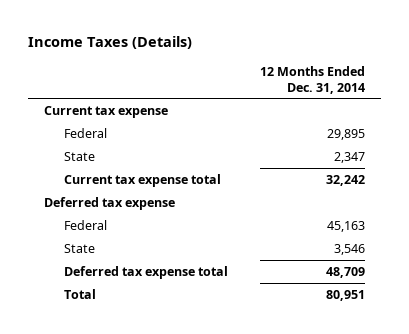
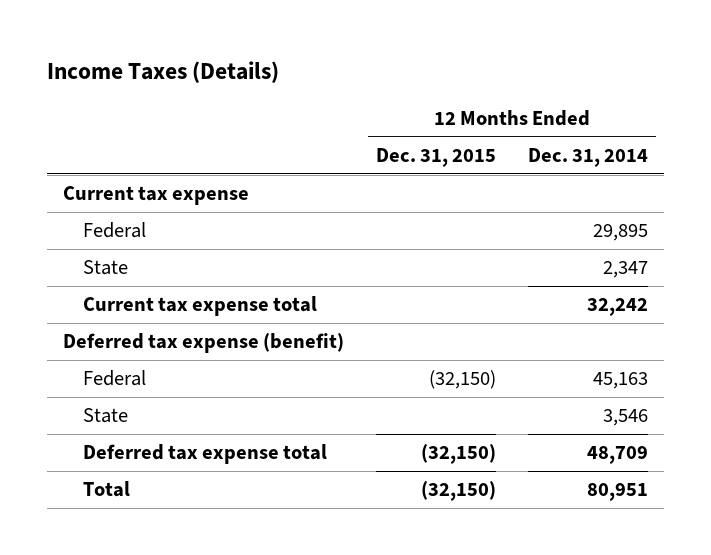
none -> [375,148,496,168] Dec. 31, 2015
[44,196,176,210] Deferred tax expense -> [62,333,344,354] Deferred tax expense (benefit)

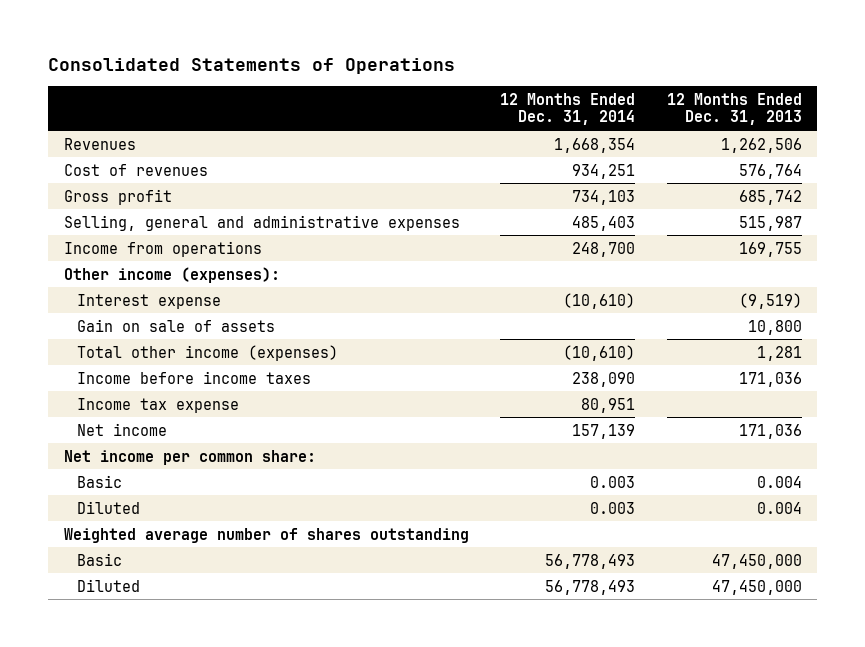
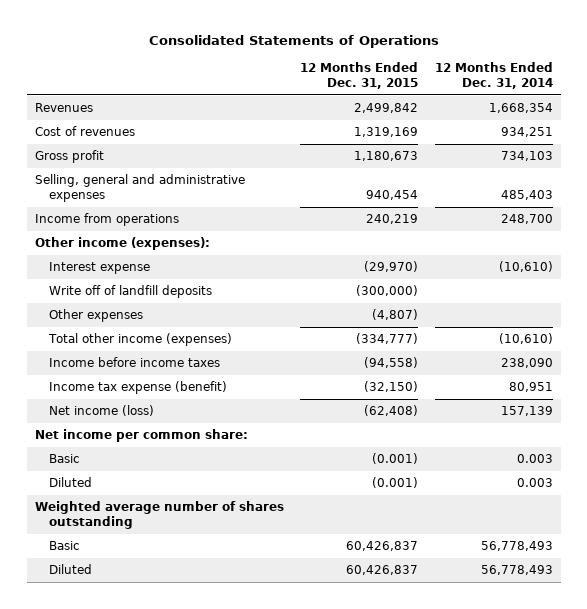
[666,92,802,126] 12 Months Ended Dec. 31, 2013 -> none
none -> [300,62,419,90] 12 Months Ended Dec. 31, 2015
[77,318,276,332] Gain on sale of assets -> none
none -> [48,285,212,299] Write off of landfill deposits
none -> [48,309,143,323] Other expenses
[77,397,240,413] Income tax expense -> [48,381,227,395] Income tax expense (benefit)
[77,422,168,436] Net income -> [48,405,154,417] Net income (loss)

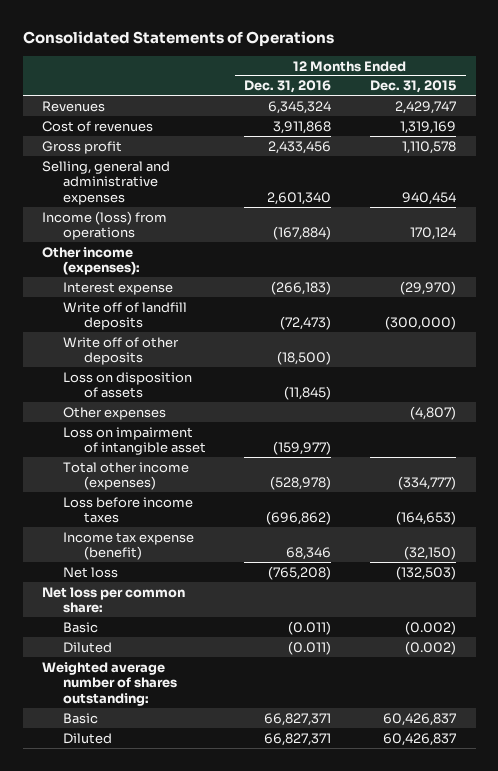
[434,62,553,90] 12 Months Ended Dec. 31, 2014 -> none
none -> [244,80,332,94] Dec. 31, 2016
[354,103,419,114] 2,499,842 -> [395,100,457,114] 2,429,747
[354,151,419,162] 1,180,673 -> [402,140,457,154] 1,110,578
[34,213,179,227] Income from operations -> [42,210,168,241] Income (loss) from operations
[366,214,419,225] 240,219 -> [410,227,457,241] 170,124
none -> [62,336,179,366] Write off of other deposits
none -> [62,371,192,399] Loss on disposition of assets
none -> [62,426,206,456] Loss on impairment of intangible asset
[48,357,220,368] Income before income taxes -> [62,496,193,524] Loss before income taxes
[364,357,419,369] (94,558) -> [396,511,457,526] (164,653)
[48,405,154,417] Net income (loss) -> [62,566,118,578] Net loss
[364,405,419,417] (62,408) -> [396,565,457,580] (132,503)
[34,429,248,443] Net income per common share: -> [42,586,186,614] Net loss per common share:
[372,453,419,465] (0.001) -> [405,620,457,635] (0.002)
[372,477,419,489] (0.001) -> [405,640,457,655] (0.002)
[34,501,284,529] Weighted average number of shares outstanding -> [42,661,177,707] Weighted average number of shares outstanding:

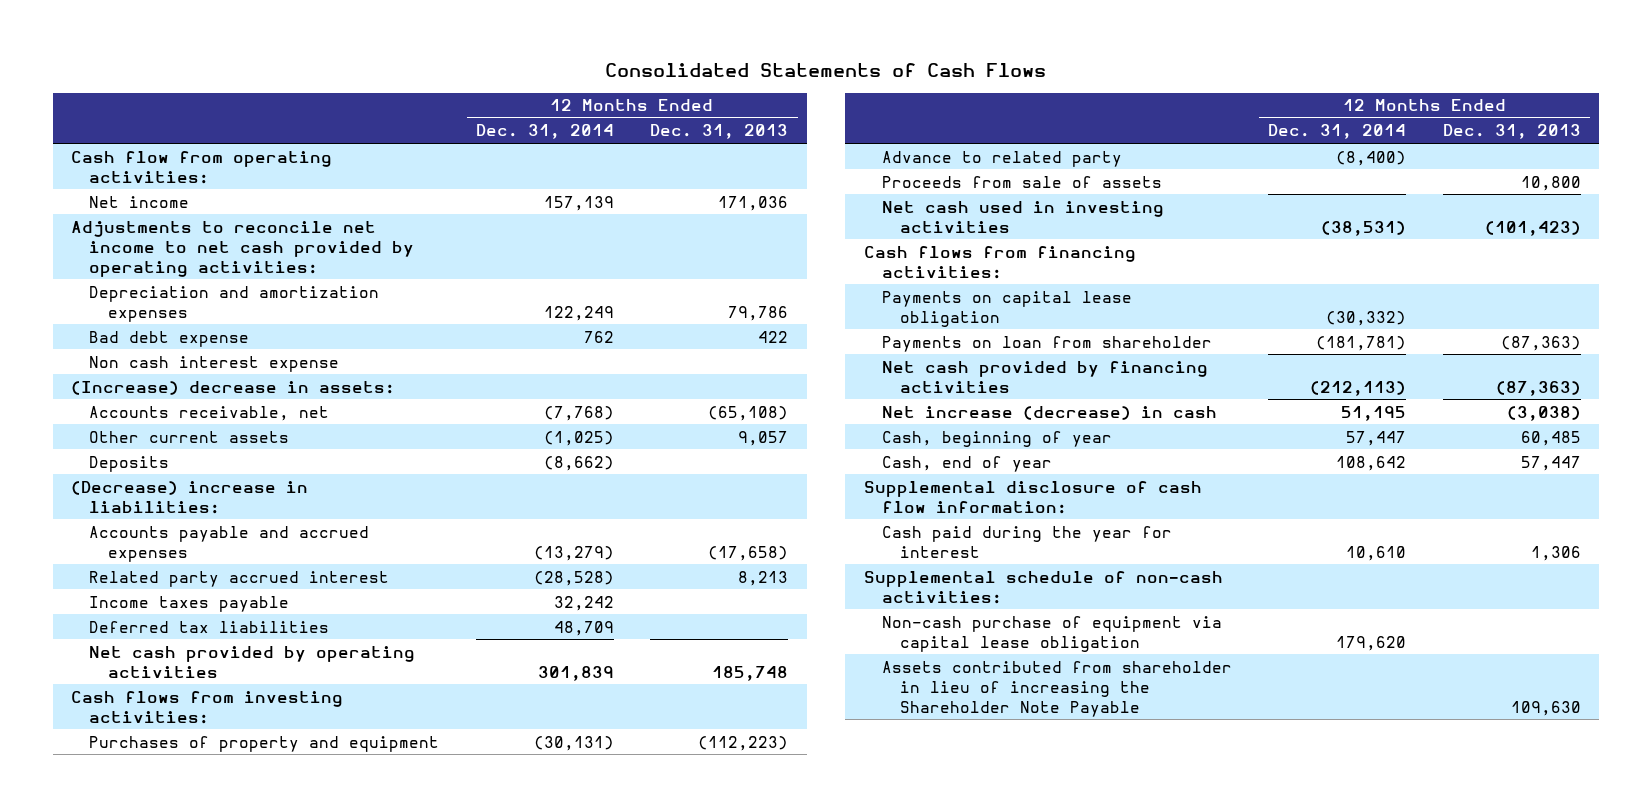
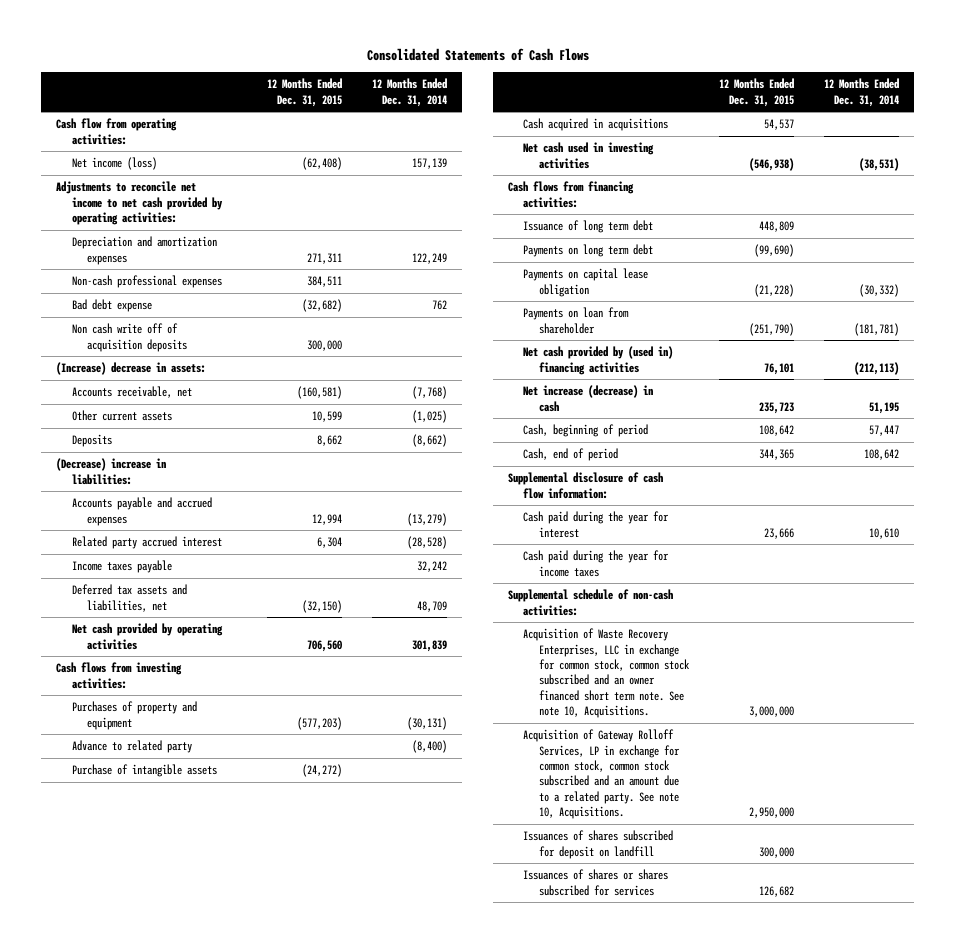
[650,124,789,140] Dec. 31, 2013 -> none
none -> [267,78,343,107] 12 Months Ended Dec. 31, 2015
[89,195,190,208] Net income -> [71,157,157,171] Net income (loss)
none -> [71,275,222,289] Non-cash professional expenses
[89,355,340,372] Non cash interest expense -> none
none -> [71,323,188,352] Non cash write off of acquisition deposits
[89,620,330,633] Deferred tax liabilities -> [71,584,187,612] Deferred tax assets and liabilities, net
[881,175,1162,188] Proceeds from sale of assets -> none
none -> [71,764,217,778] Purchase of intangible assets
none -> [523,118,669,132] Cash acquired in acquisitions
none -> [523,220,654,234] Issuance of long term debt
none -> [523,244,654,258] Payments on long term debt
[881,360,1208,393] Net cash provided by financing activities -> [523,346,674,375] Net cash provided by (used in) financing activities
[881,430,1112,447] Cash, beginning of year -> [523,424,649,438] Cash, beginning of period
[881,455,1052,472] Cash, end of year -> [523,448,619,462] Cash, end of period
none -> [523,550,670,577] Cash paid during the year for income taxes
[881,615,1222,652] Non-cash purchase of equipment via capital lease obligation -> none
[881,660,1232,717] Assets contributed from shareholder in lieu of increasing the Shareholder Note Payable -> none
none -> [523,628,690,718] Acquisition of Waste Recovery Enterprises, LLC in exchange for common stock, common stock subscribed and an owner financed short term note. See note 10, Acquisitions.
none -> [523,729,680,819] Acquisition of Gateway Rolloff Services, LP in exchange for common stock, common stock subscribed and an amount due to a related party. See note 10, Acquisitions.
none -> [523,830,674,859] Issuances of shares subscribed for deposit on landfill
none -> [523,869,669,896] Issuances of shares or shares subscribed for services

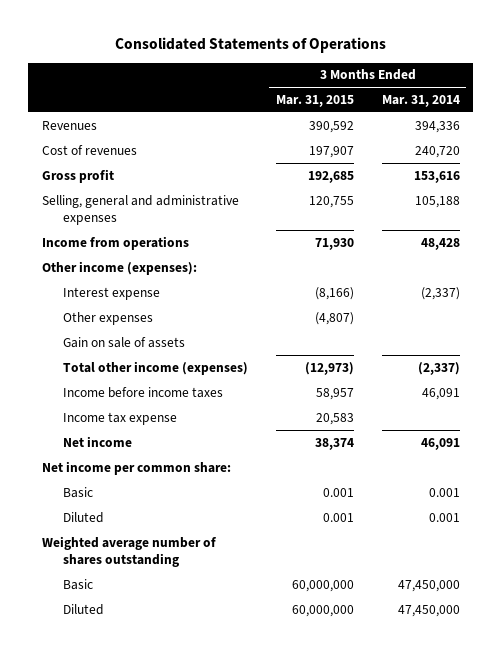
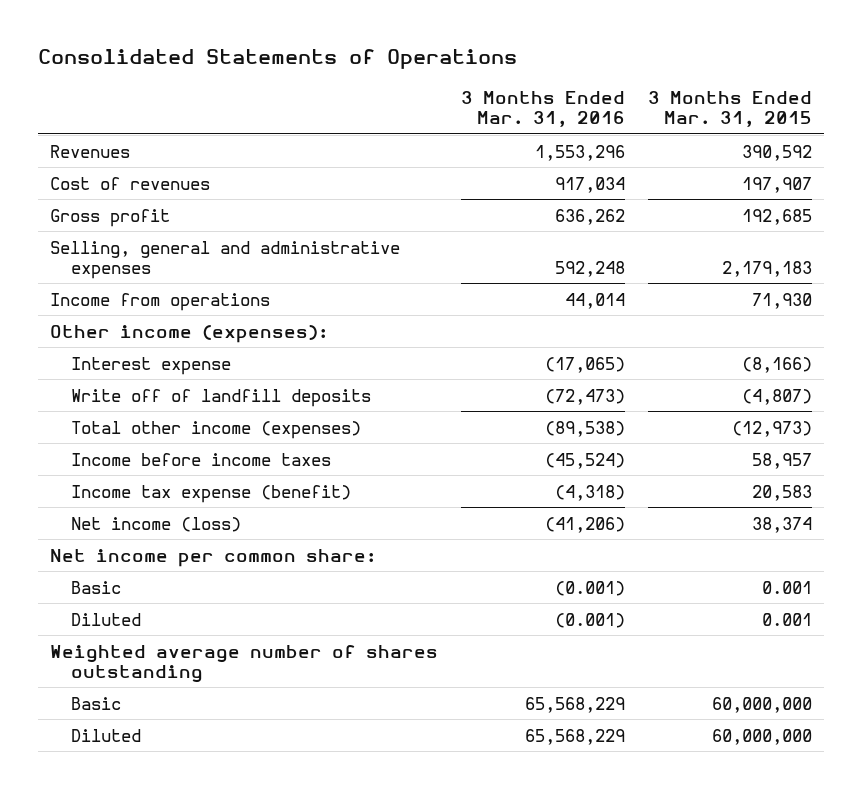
[381,94,460,107] Mar. 31, 2014 -> none
none -> [460,91,625,128] 3 Months Ended Mar. 31, 2016
[308,195,354,208] 120,755 -> [722,260,813,277] 2,179,183
[62,336,185,348] Gain on sale of assets -> none
[62,311,153,325] Other expenses -> [70,388,371,407] Write off of landfill deposits
[62,411,177,425] Income tax expense -> [70,484,351,503] Income tax expense (benefit)
[62,435,132,447] Net income -> [70,516,241,532] Net income (loss)

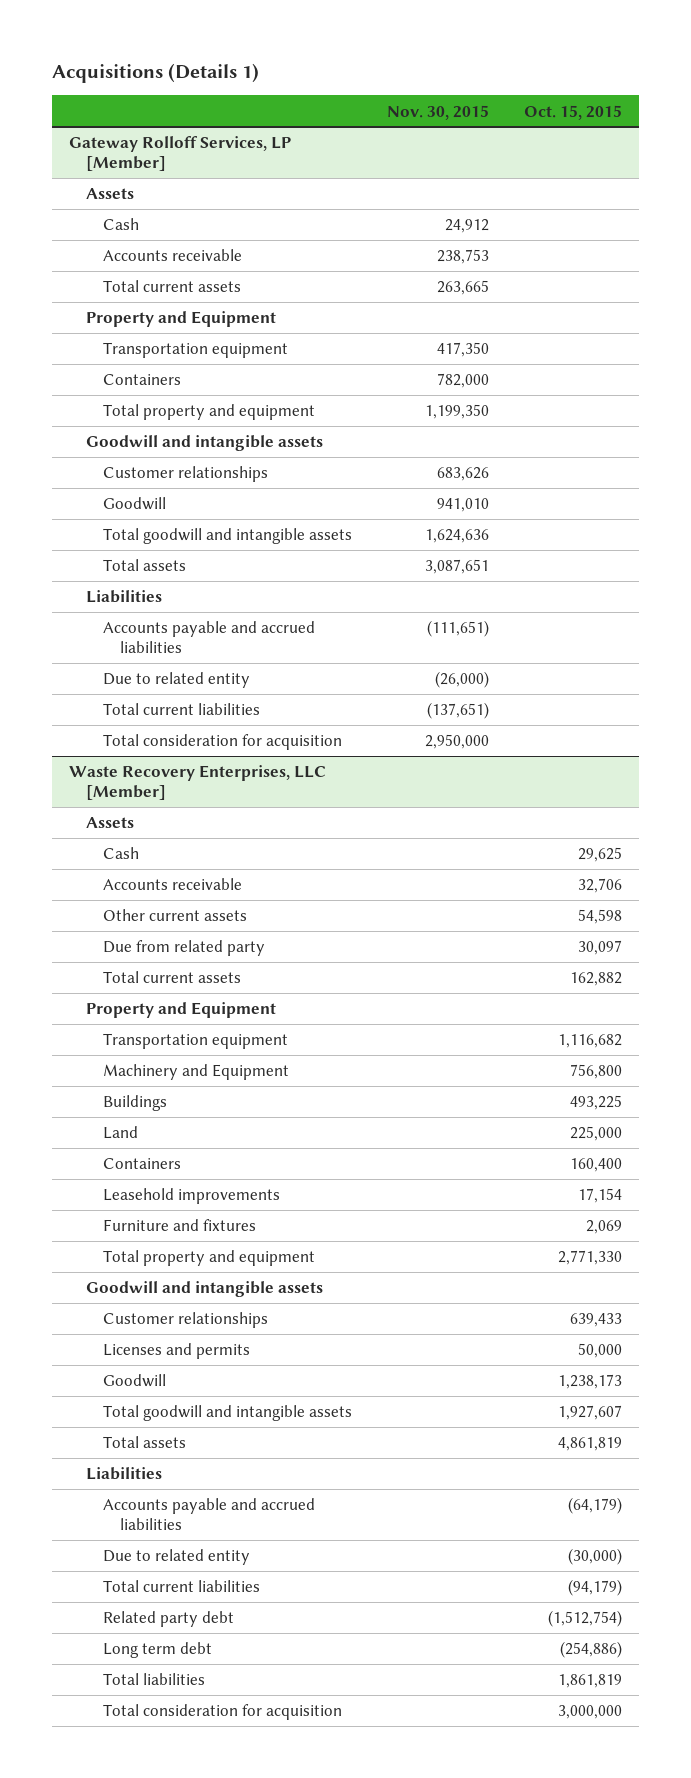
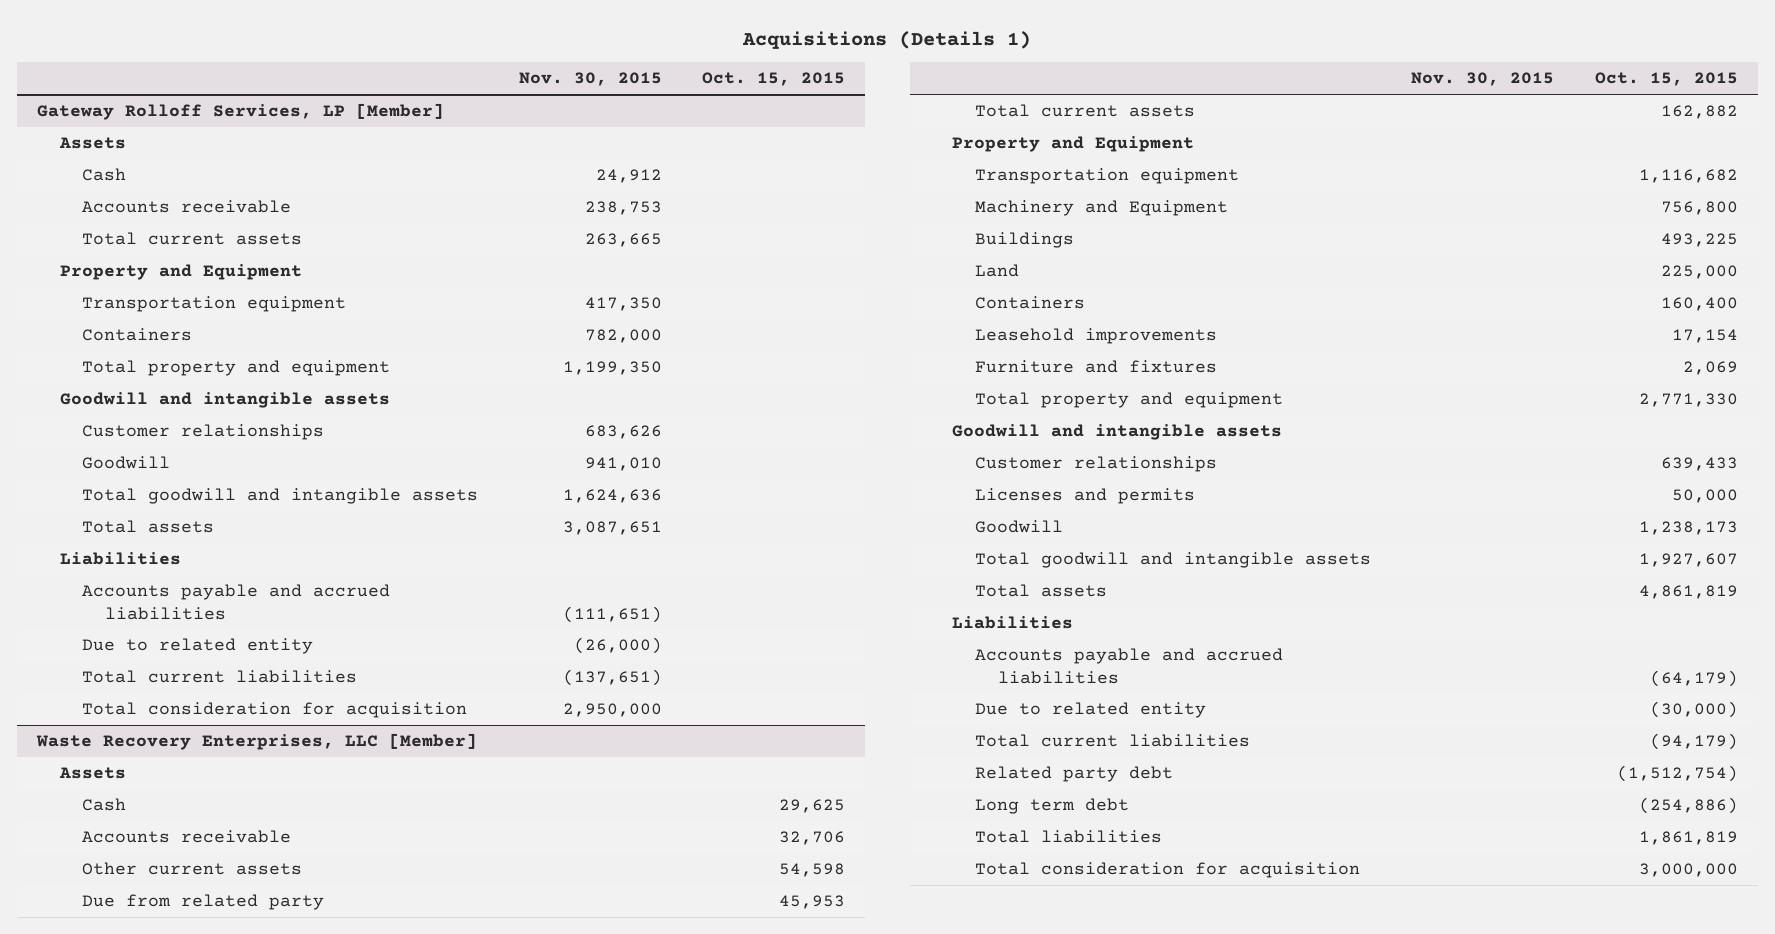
[577,940,622,956] 30,097 -> [778,895,845,910] 45,953

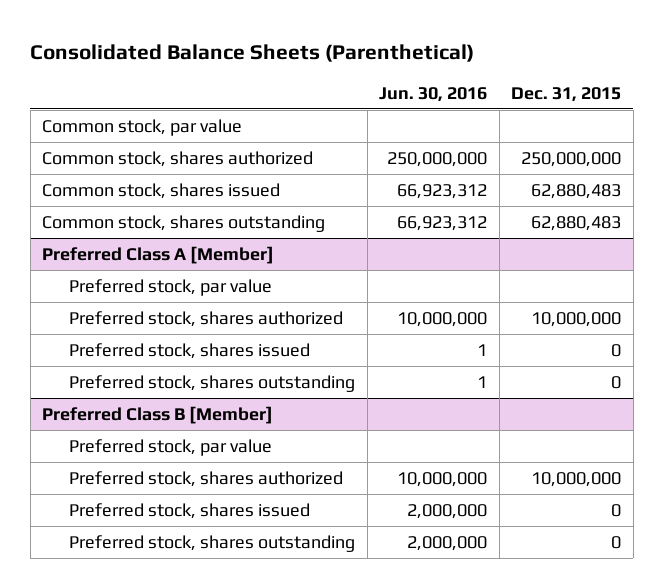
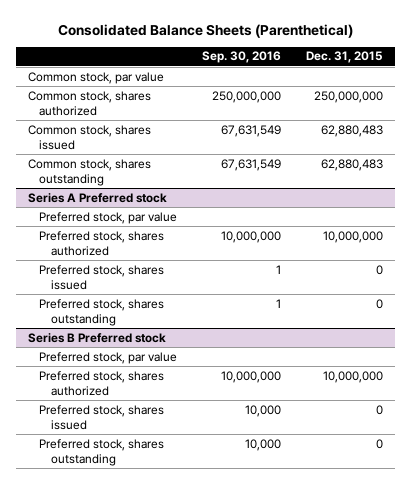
[379,86,488,102] Jun. 30, 2016 -> none
none -> [202,51,282,64] Sep. 30, 2016
[42,245,275,264] Preferred Class A [Member] -> [28,192,168,203] Series A Preferred stock
[42,405,274,424] Preferred Class B [Member] -> [28,332,167,343] Series B Preferred stock

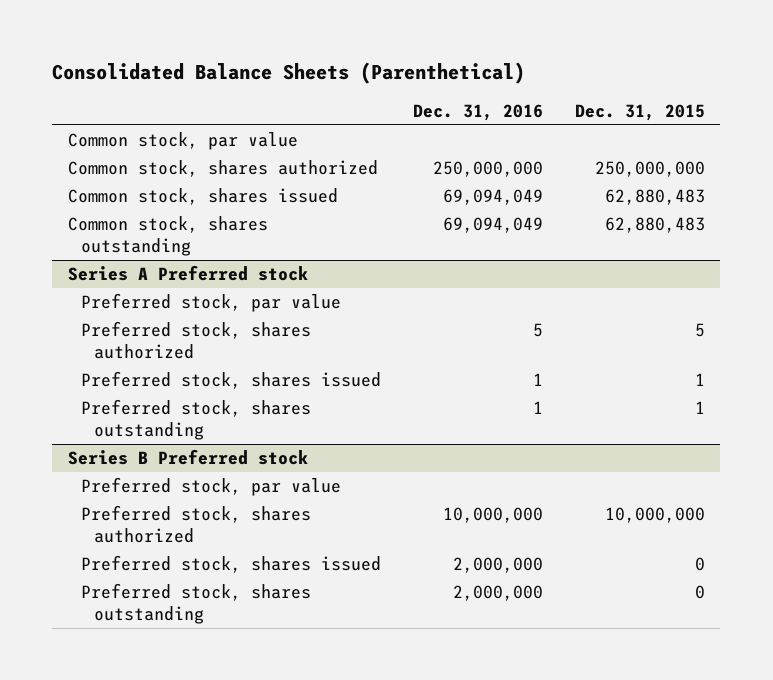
[202,51,282,64] Sep. 30, 2016 -> none
none -> [412,103,543,121] Dec. 31, 2016
[322,230,383,243] 10,000,000 -> [694,322,705,337] 5
[375,264,383,275] 0 -> [694,372,705,386] 1
[375,298,383,309] 0 -> [694,400,705,414] 1

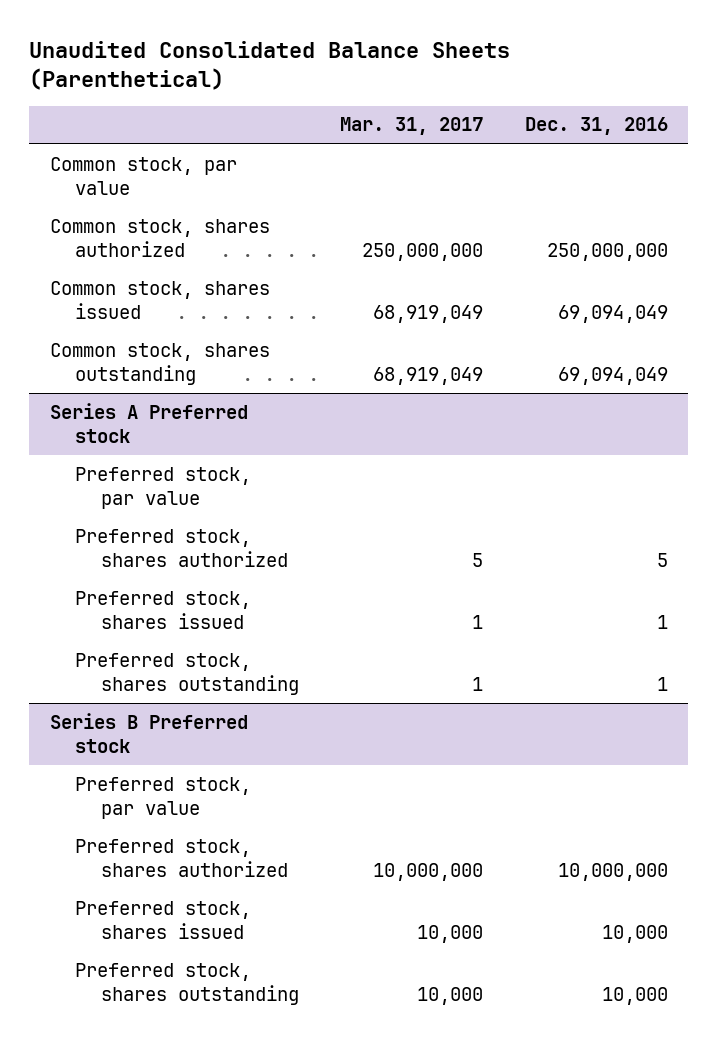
[52,62,526,85] Consolidated Balance Sheets (Parenthetical) -> [28,40,510,91] Unaudited Consolidated Balance Sheets (Parenthetical)
[574,103,705,121] Dec. 31, 2015 -> none
none -> [340,117,484,136] Mar. 31, 2017
[452,556,543,573] 2,000,000 -> [601,924,668,943] 10,000
[452,584,543,601] 2,000,000 -> [601,986,668,1005] 10,000

